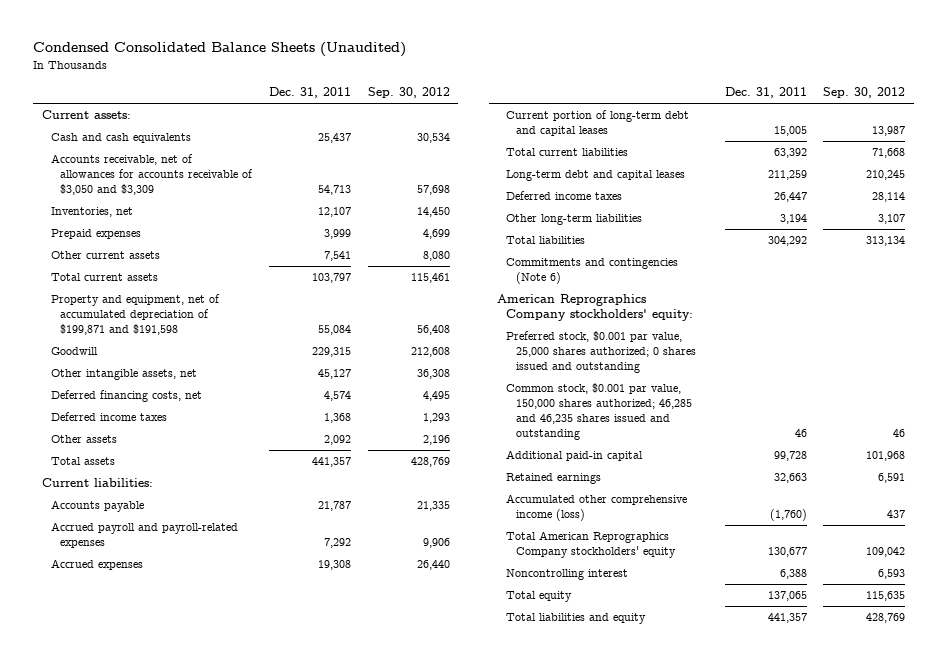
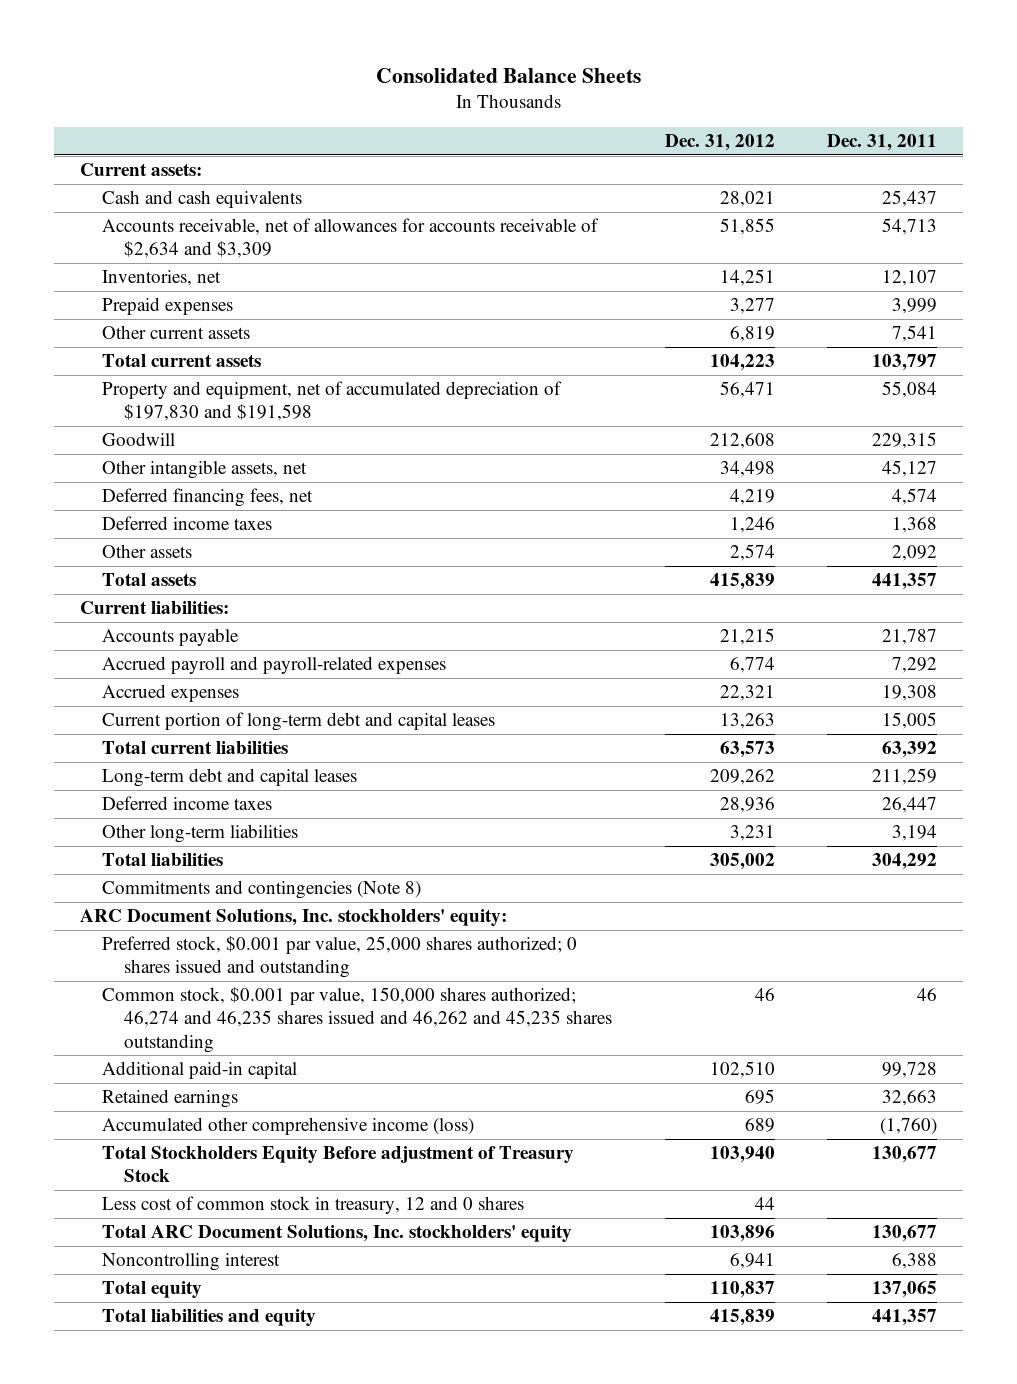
[33,42,407,58] Condensed Consolidated Balance Sheets (Unaudited) -> [375,67,641,83] Consolidated Balance Sheets
[367,87,450,99] Sep. 30, 2012 -> none
none -> [664,134,775,152] Dec. 31, 2012
[50,154,254,195] Accounts receivable, net of allowances for accounts receivable of $3,050 and $3,309 -> [102,218,600,259] Accounts receivable, net of allowances for accounts receivable of $2,634 and $3,309
[50,294,220,335] Property and equipment, net of accumulated depreciation of $199,871 and $191,598 -> [102,381,563,422] Property and equipment, net of accumulated depreciation of $197,830 and $191,598
[50,390,202,403] Deferred financing costs, net -> [102,488,314,508] Deferred financing fees, net
[506,258,679,285] Commitments and contingencies (Note 6) -> [102,880,422,900] Commitments and contingencies (Note 8)
[497,294,694,322] American Reprographics Company stockholders' equity: -> [79,909,507,927] ARC Document Solutions, Inc. stockholders' equity:
[506,383,692,440] Common stock, $0.001 par value, 150,000 shares authorized; 46,285 and 46,235 shares issued and outstanding -> [102,987,613,1053] Common stock, $0.001 par value, 150,000 shares authorized; 46,274 and 46,235 shares issued and 46,262 and 45,235 shares outstanding
none -> [102,1146,575,1183] Total Stockholders Equity Before adjustment of Treasury Stock
none -> [102,1196,525,1215] Less cost of common stock in treasury, 12 and 0 shares
[506,531,676,559] Total American Reprographics Company stockholders' equity -> [102,1225,573,1243] Total ARC Document Solutions, Inc. stockholders' equity

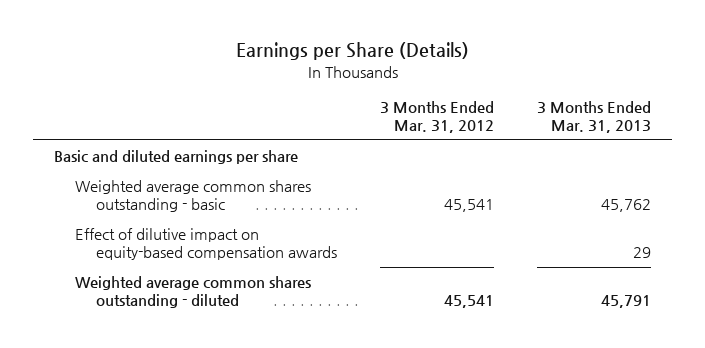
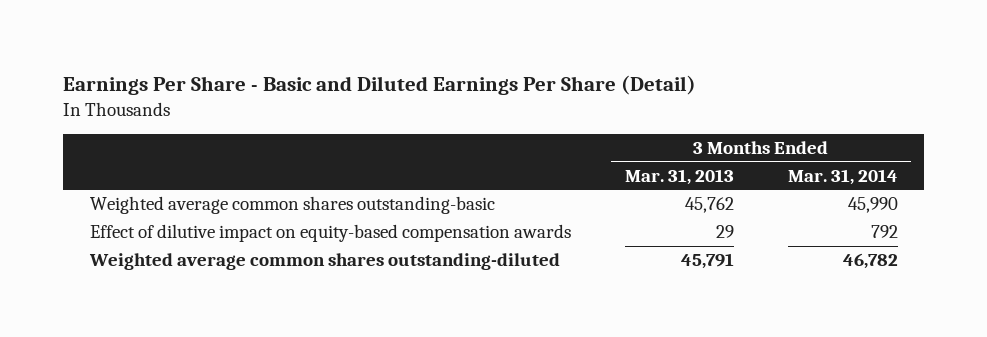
[235,42,469,61] Earnings per Share (Details) -> [62,75,696,96] Earnings Per Share - Basic and Diluted Earnings Per Share (Detail)
[379,100,494,134] 3 Months Ended Mar. 31, 2012 -> none
none -> [787,168,898,185] Mar. 31, 2014
[54,150,299,165] Basic and diluted earnings per share -> none
[75,180,312,213] Weighted average common shares outstanding - basic -> [89,195,495,214] Weighted average common shares outstanding-basic
[75,276,312,309] Weighted average common shares outstanding - diluted -> [88,252,560,270] Weighted average common shares outstanding-diluted

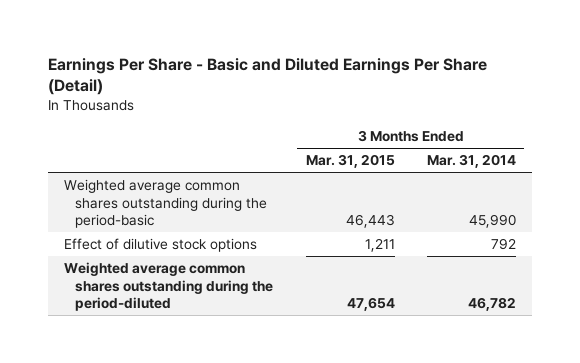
[624,168,734,185] Mar. 31, 2013 -> none
none -> [305,154,395,169] Mar. 31, 2015
[89,195,495,214] Weighted average common shares outstanding-basic -> [64,178,268,229] Weighted average common shares outstanding during the period-basic
[89,223,571,242] Effect of dilutive impact on equity-based compensation awards -> [64,237,258,252] Effect of dilutive stock options
[88,252,560,270] Weighted average common shares outstanding-diluted -> [64,261,274,312] Weighted average common shares outstanding during the period-diluted

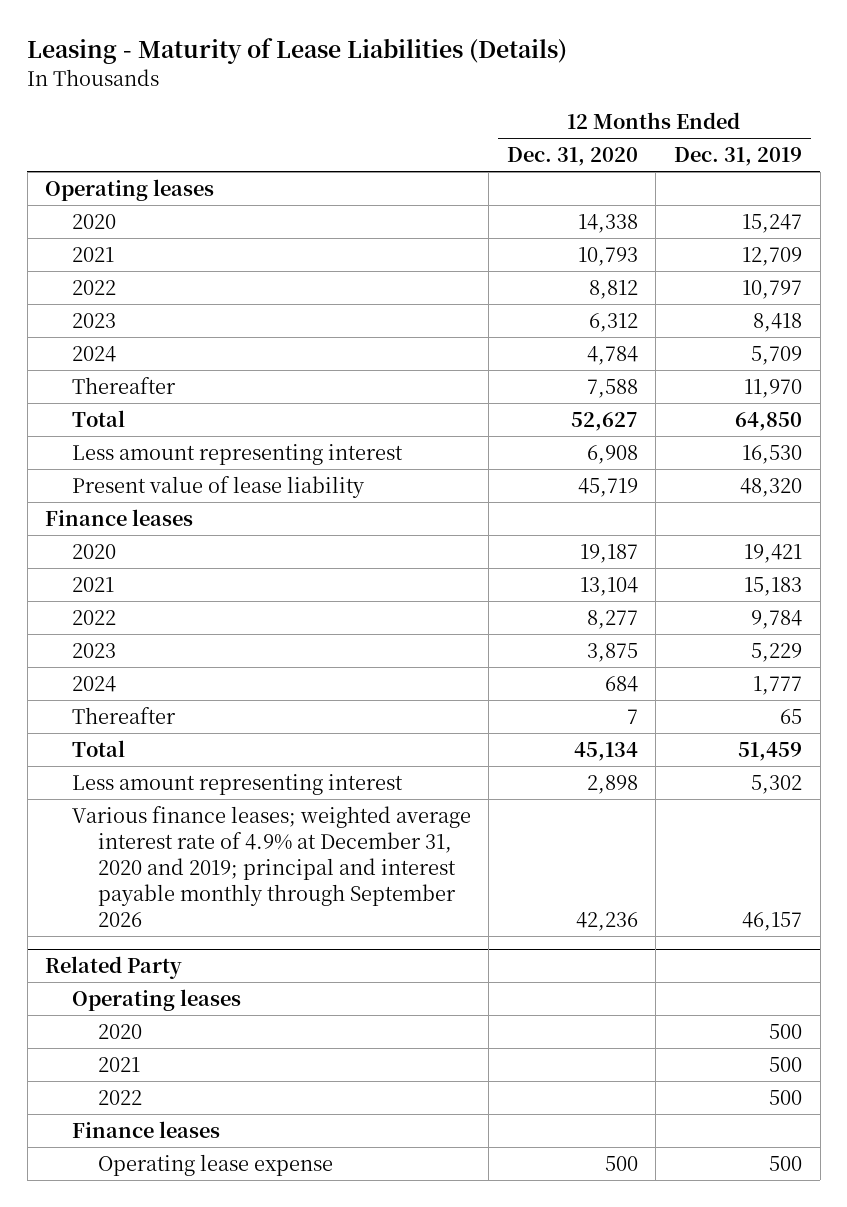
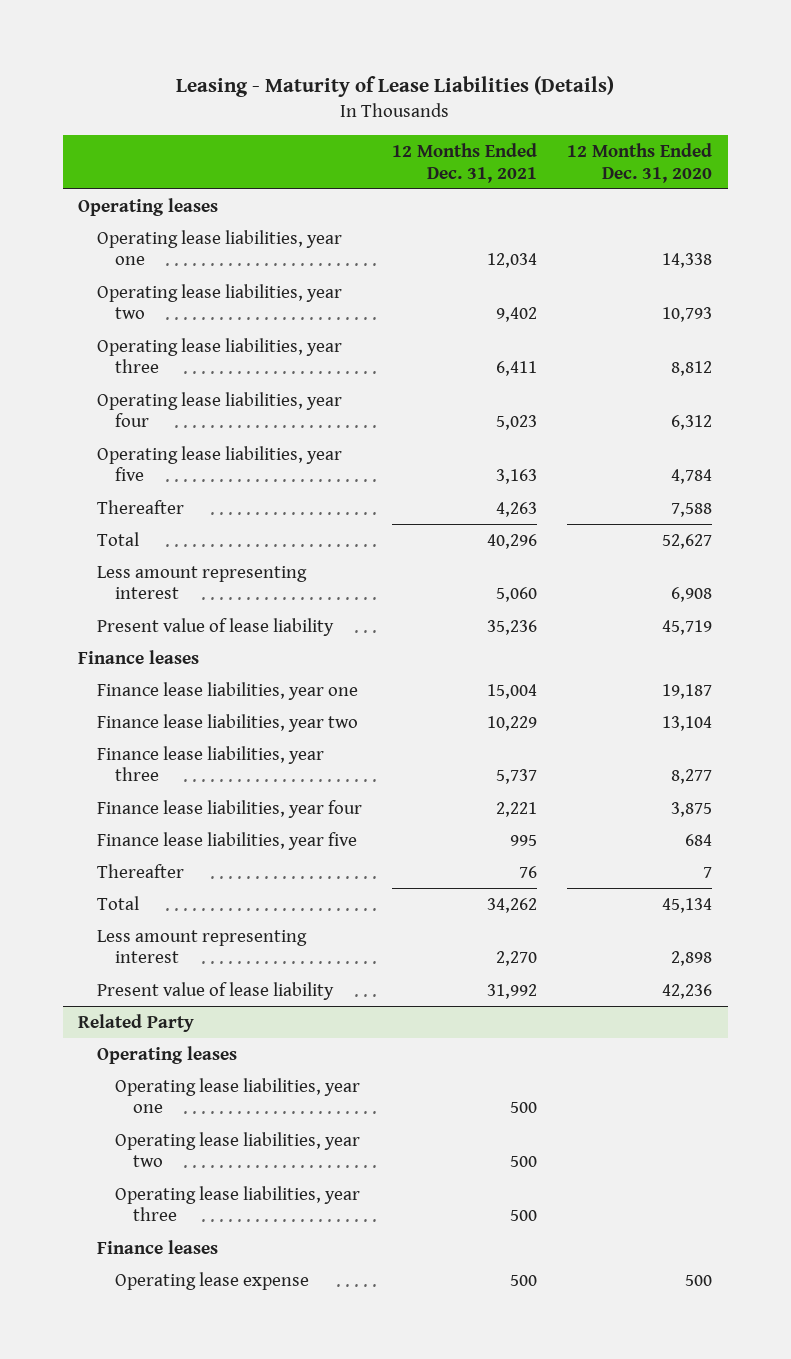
[674,147,803,167] Dec. 31, 2019 -> none
none -> [391,142,537,183] 12 Months Ended Dec. 31, 2021
[71,213,116,229] 2020 -> [96,229,342,266] Operating lease liabilities, year one
[71,246,114,262] 2021 -> [96,283,342,320] Operating lease liabilities, year two
[71,279,116,295] 2022 -> [96,337,342,374] Operating lease liabilities, year three
[71,312,116,328] 2023 -> [96,391,342,428] Operating lease liabilities, year four
[71,345,116,362] 2024 -> [96,445,342,482] Operating lease liabilities, year five
[71,543,116,559] 2020 -> [96,681,358,700] Finance lease liabilities, year one
[71,576,114,592] 2021 -> [96,713,358,732] Finance lease liabilities, year two
[71,609,116,625] 2022 -> [96,745,324,782] Finance lease liabilities, year three
[71,642,116,658] 2023 -> [96,799,362,818] Finance lease liabilities, year four
[71,675,116,692] 2024 -> [96,831,357,850] Finance lease liabilities, year five
[71,805,471,928] Various finance leases; weighted average interest rate of 4.9% at December 31, 2020 and 2019; principal and interest payable monthly through September 2026 -> [96,981,334,1000] Present value of lease liability
[98,1023,143,1039] 2020 -> [114,1077,360,1114] Operating lease liabilities, year one
[98,1056,141,1072] 2021 -> [114,1131,360,1168] Operating lease liabilities, year two
[98,1089,143,1105] 2022 -> [114,1185,360,1222] Operating lease liabilities, year three

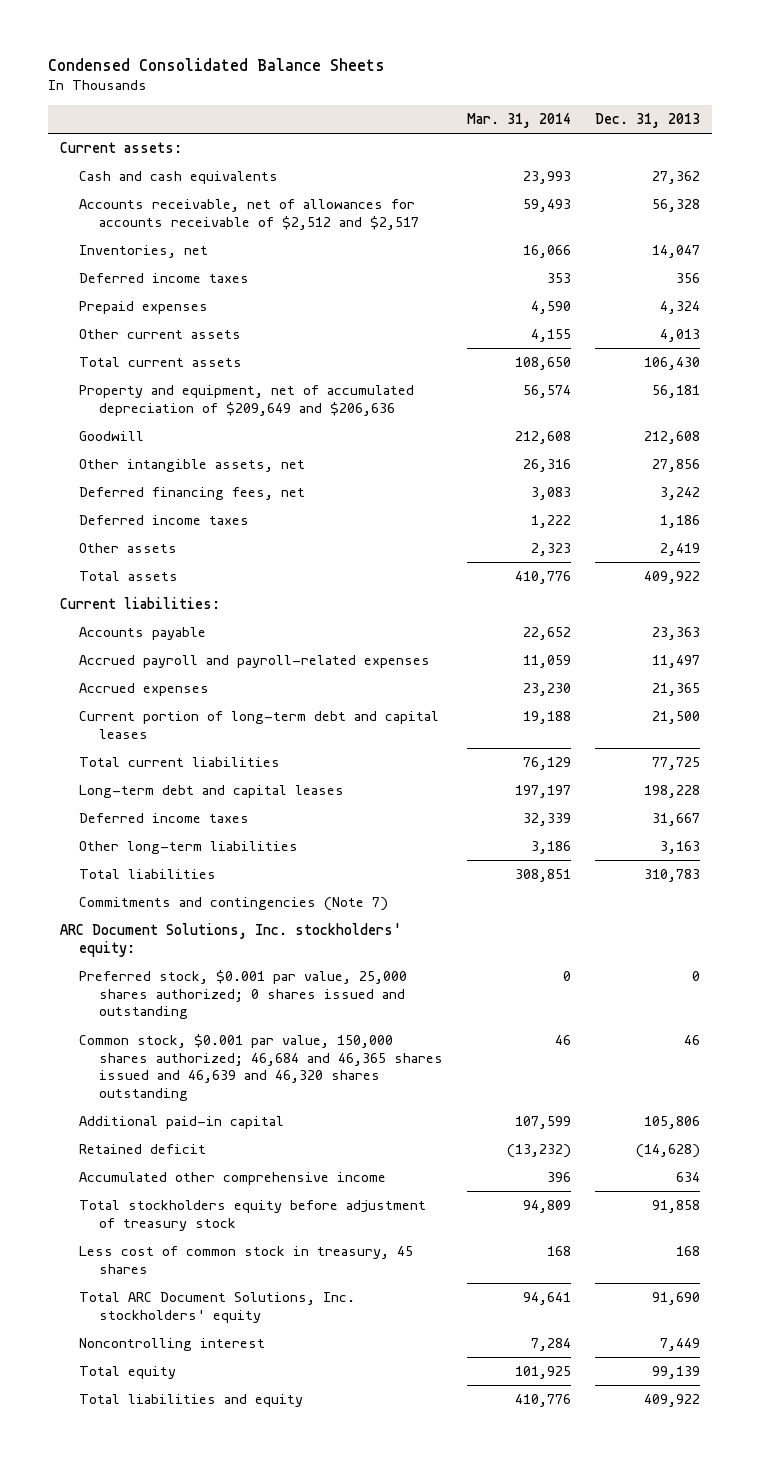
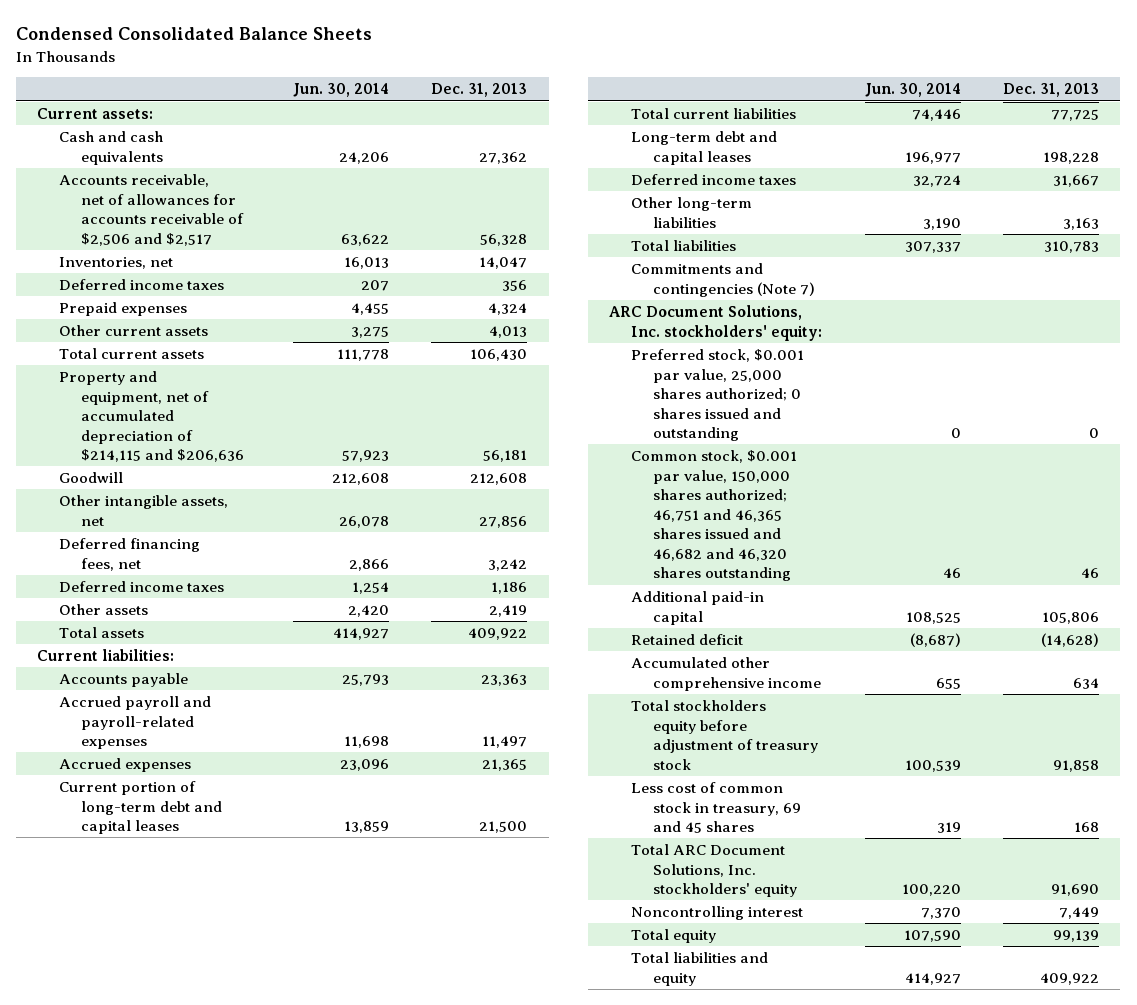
[466,113,571,129] Mar. 31, 2014 -> none
none -> [292,83,389,98] Jun. 30, 2014
[79,199,419,230] Accounts receivable, net of allowances for accounts receivable of $2,512 and $2,517 -> [59,174,244,246] Accounts receivable, net of allowances for accounts receivable of $2,506 and $2,517
[79,385,415,416] Property and equipment, net of accumulated depreciation of $209,649 and $206,636 -> [59,371,244,463] Property and equipment, net of accumulated depreciation of $214,115 and $206,636
[79,1034,443,1102] Common stock, $0.001 par value, 150,000 shares authorized; 46,684 and 46,365 shares issued and 46,639 and 46,320 shares outstanding -> [630,450,797,582] Common stock, $0.001 par value, 150,000 shares authorized; 46,751 and 46,365 shares issued and 46,682 and 46,320 shares outstanding
[79,1246,414,1274] Less cost of common stock in treasury, 45 shares -> [630,782,801,834] Less cost of common stock in treasury, 69 and 45 shares

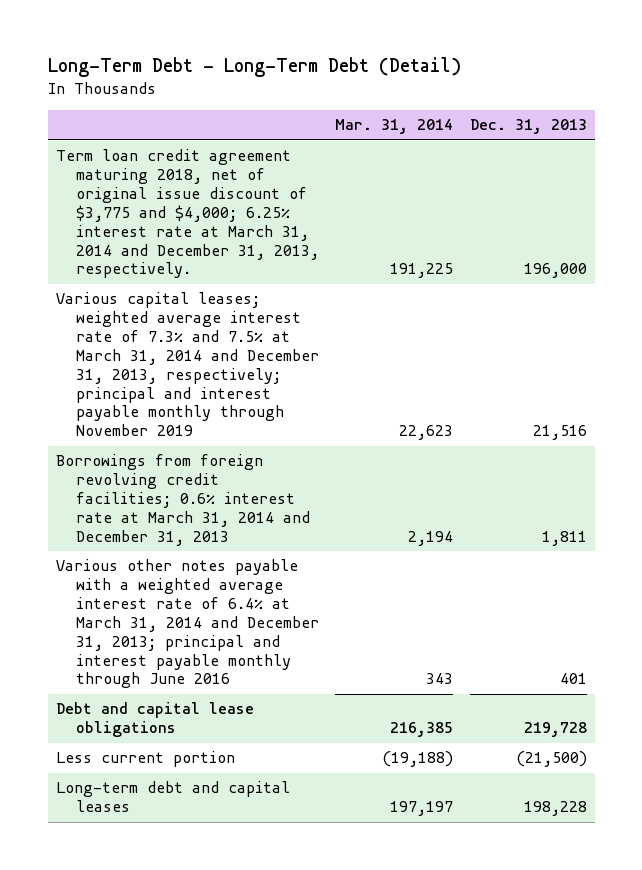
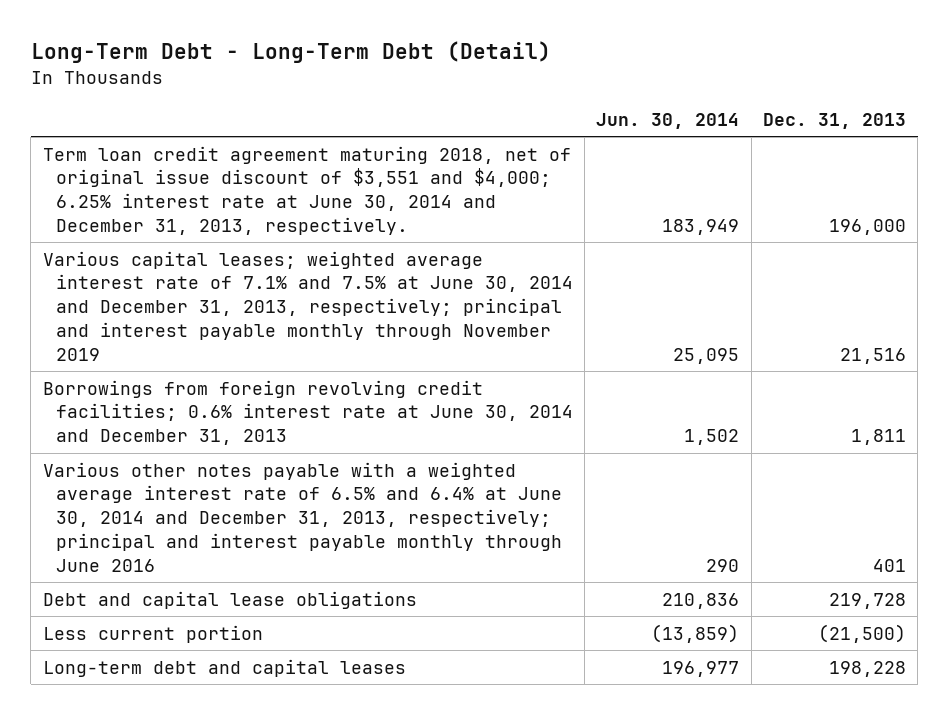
[335,119,454,135] Mar. 31, 2014 -> none
none -> [596,112,740,129] Jun. 30, 2014
[55,149,319,279] Term loan credit agreement maturing 2018, net of original issue discount of $3,775 and $4,000; 6.25% interest rate at March 31, 2014 and December 31, 2013, respectively. -> [42,145,571,235] Term loan credit agreement maturing 2018, net of original issue discount of $3,551 and $4,000; 6.25% interest rate at June 30, 2014 and December 31, 2013, respectively.
[55,292,319,437] Various capital leases; weighted average interest rate of 7.3% and 7.5% at March 31, 2014 and December 31, 2013, respectively; principal and interest payable monthly through November 2019 -> [42,250,573,361] Various capital leases; weighted average interest rate of 7.1% and 7.5% at June 30, 2014 and December 31, 2013, respectively; principal and interest payable monthly through November 2019
[55,454,310,546] Borrowings from foreign revolving credit facilities; 0.6% interest rate at March 31, 2014 and December 31, 2013 -> [42,379,573,446] Borrowings from foreign revolving credit facilities; 0.6% interest rate at June 30, 2014 and December 31, 2013
[55,559,319,689] Various other notes payable with a weighted average interest rate of 6.4% at March 31, 2014 and December 31, 2013; principal and interest payable monthly through June 2016 -> [42,461,562,572] Various other notes payable with a weighted average interest rate of 6.5% and 6.4% at June 30, 2014 and December 31, 2013, respectively; principal and interest payable monthly through June 2016

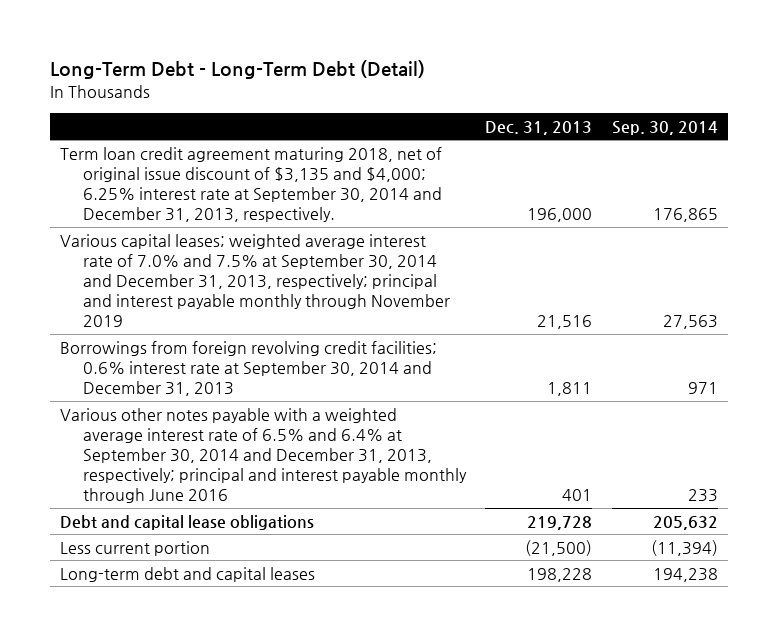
[596,112,740,129] Jun. 30, 2014 -> none
none -> [611,120,718,135] Sep. 30, 2014
[42,145,571,235] Term loan credit agreement maturing 2018, net of original issue discount of $3,551 and $4,000; 6.25% interest rate at June 30, 2014 and December 31, 2013, respectively. -> [60,146,443,223] Term loan credit agreement maturing 2018, net of original issue discount of $3,135 and $4,000; 6.25% interest rate at September 30, 2014 and December 31, 2013, respectively.
[42,250,573,361] Various capital leases; weighted average interest rate of 7.1% and 7.5% at June 30, 2014 and December 31, 2013, respectively; principal and interest payable monthly through November 2019 -> [60,233,450,328] Various capital leases; weighted average interest rate of 7.0% and 7.5% at September 30, 2014 and December 31, 2013, respectively; principal and interest payable monthly through November 2019
[42,379,573,446] Borrowings from foreign revolving credit facilities; 0.6% interest rate at June 30, 2014 and December 31, 2013 -> [60,340,438,397] Borrowings from foreign revolving credit facilities; 0.6% interest rate at September 30, 2014 and December 31, 2013
[42,461,562,572] Various other notes payable with a weighted average interest rate of 6.5% and 6.4% at June 30, 2014 and December 31, 2013, respectively; principal and interest payable monthly through June 2016 -> [60,407,467,504] Various other notes payable with a weighted average interest rate of 6.5% and 6.4% at September 30, 2014 and December 31, 2013, respectively; principal and interest payable monthly through June 2016

